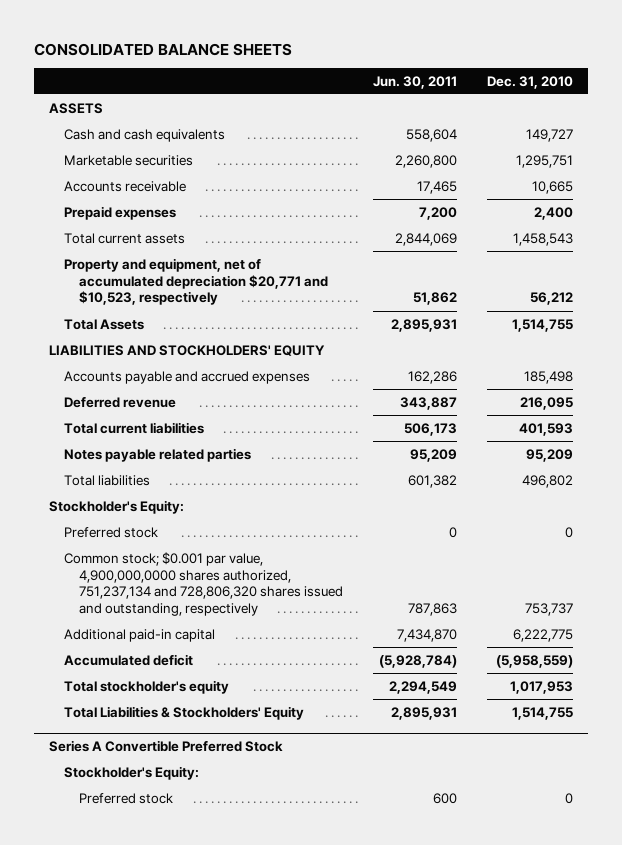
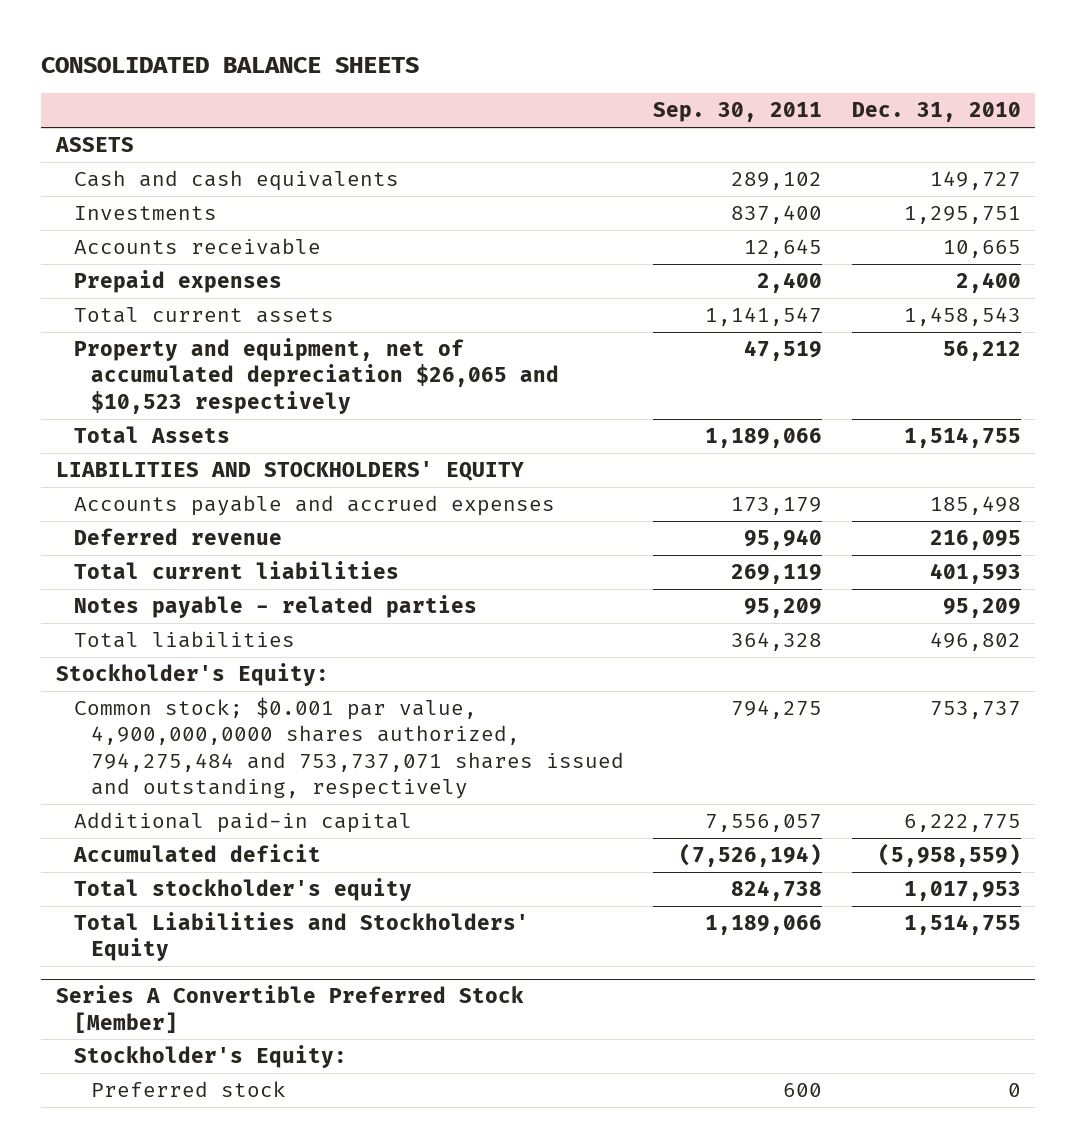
[372,75,457,89] Jun. 30, 2011 -> none
none -> [653,102,823,123] Sep. 30, 2011
[63,154,193,166] Marketable securities -> [73,205,217,220] Investments
[63,257,328,306] Property and equipment, net of accumulated depreciation $20,771 and $10,523, respectively -> [73,337,559,414] Property and equipment, net of accumulated depreciation $26,065 and $10,523 respectively
[63,447,251,462] Notes payable related parties -> [73,594,477,618] Notes payable - related parties
[63,526,158,538] Preferred stock -> none
[63,551,343,617] Common stock; $0.001 par value, 4,900,000,0000 shares authorized, 751,237,134 and 728,806,320 shares issued and outstanding, respectively -> [73,696,624,800] Common stock; $0.001 par value, 4,900,000,0000 shares authorized, 794,275,484 and 753,737,071 shares issued and outstanding, respectively
[63,705,304,720] Total Liabilities & Stockholders' Equity -> [73,911,529,962] Total Liabilities and Stockholders' Equity
[49,740,284,753] Series A Convertible Preferred Stock -> [56,985,525,1033] Series A Convertible Preferred Stock [Member]

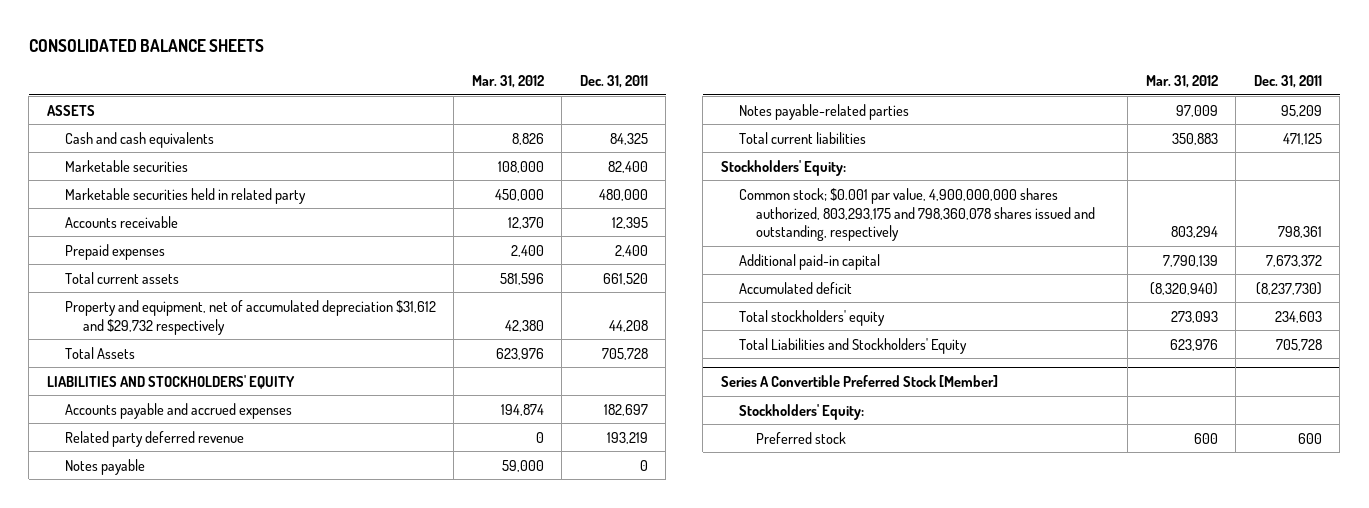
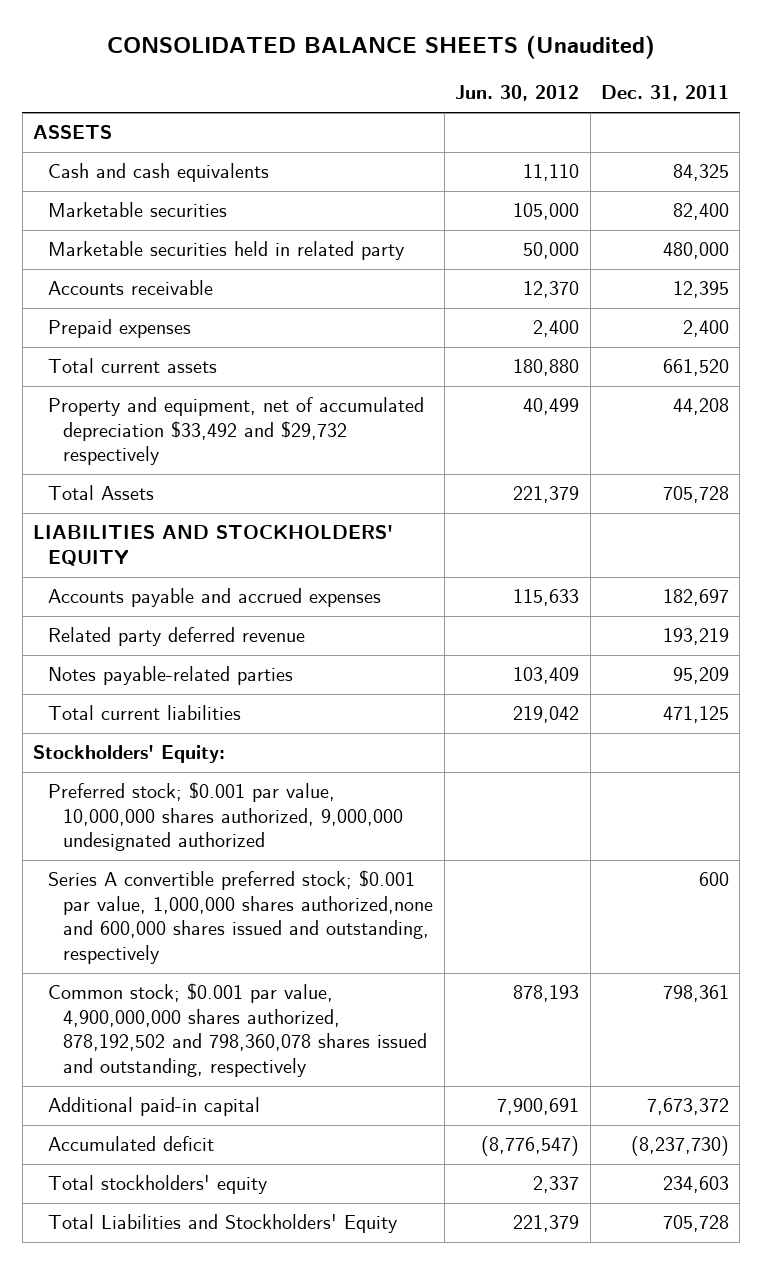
[28,38,264,52] CONSOLIDATED BALANCE SHEETS -> [107,35,656,60] CONSOLIDATED BALANCE SHEETS (Unaudited)
[471,74,544,88] Mar. 31, 2012 -> none
none -> [455,85,580,102] Jun. 30, 2012
[64,299,436,335] Property and equipment, net of accumulated depreciation $31,612 and $29,732 respectively -> [48,397,425,466] Property and equipment, net of accumulated depreciation $33,492 and $29,732 respectively
[64,458,145,475] Notes payable -> none
none -> [48,782,404,852] Preferred stock; $0.001 par value, 10,000,000 shares authorized, 9,000,000 undesignated authorized
none -> [48,870,434,964] Series A convertible preferred stock; $0.001 par value, 1,000,000 shares authorized,none and 600,000 shares issued and outstanding, respectively
[738,187,1096,242] Common stock; $0.001 par value, 4,900,000,000 shares authorized, 803,293,175 and 798,360,078 shares issued and outstanding, respectively -> [48,983,428,1077] Common stock; $0.001 par value, 4,900,000,000 shares authorized, 878,192,502 and 798,360,078 shares issued and outstanding, respectively
[720,375,998,388] Series A Convertible Preferred Stock [Member] -> none
[738,403,864,420] Stockholders' Equity: -> none
[756,431,847,444] Preferred stock -> none

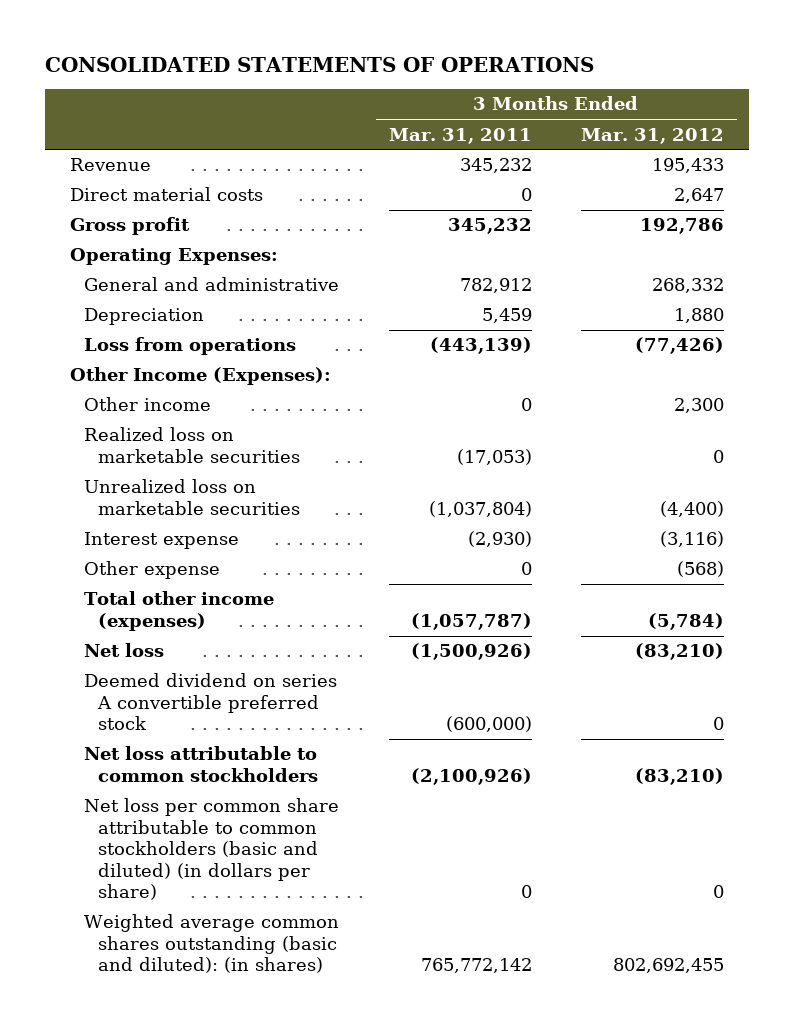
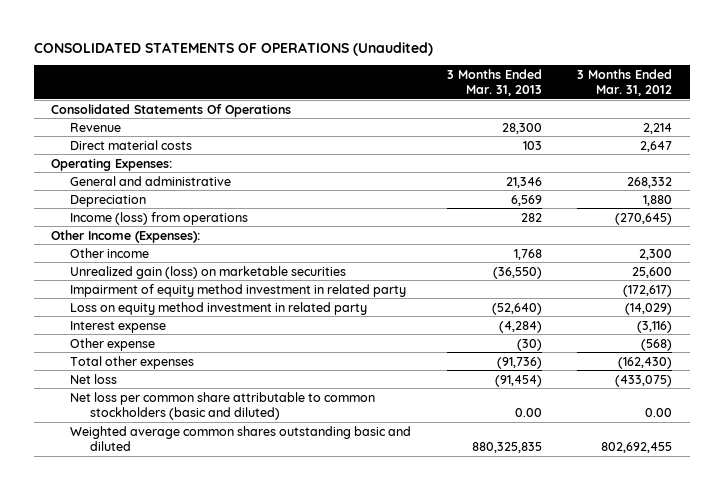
[44,56,594,72] CONSOLIDATED STATEMENTS OF OPERATIONS -> [33,41,433,56] CONSOLIDATED STATEMENTS OF OPERATIONS (Unaudited)
[388,127,532,144] Mar. 31, 2011 -> none
none -> [446,68,542,97] 3 Months Ended Mar. 31, 2013
none -> [51,103,292,117] Consolidated Statements Of Operations
[652,158,725,174] 195,433 -> [643,122,673,134] 2,214
[69,217,190,236] Gross profit -> none
[83,337,296,356] Loss from operations -> [70,211,249,225] Income (loss) from operations
[635,337,725,355] (77,426) -> [615,212,673,225] (270,645)
[83,427,300,463] Realized loss on marketable securities -> none
[83,479,300,515] Unrealized loss on marketable securities -> [70,265,347,279] Unrealized gain (loss) on marketable securities
[660,500,725,517] (4,400) -> [632,266,673,278] 25,600
none -> [70,283,407,297] Impairment of equity method investment in related party
none -> [70,301,368,315] Loss on equity method investment in related party
[83,673,337,731] Deemed dividend on series A convertible preferred stock -> none
[83,746,318,782] Net loss attributable to common stockholders -> none
[83,591,274,631] Total other income (expenses) -> [70,355,195,369] Total other expenses
[648,612,725,630] (5,784) -> [618,356,673,369] (162,430)
[635,643,725,661] (83,210) -> [615,374,673,387] (433,075)
[83,798,339,901] Net loss per common share attributable to common stockholders (basic and diluted) (in dollars per share) -> [70,391,376,421] Net loss per common share attributable to common stockholders (basic and diluted)
[713,885,725,899] 0 -> [645,408,673,418] 0.00
[83,914,339,974] Weighted average common shares outstanding (basic and diluted): (in shares) -> [70,425,412,452] Weighted average common shares outstanding basic and diluted

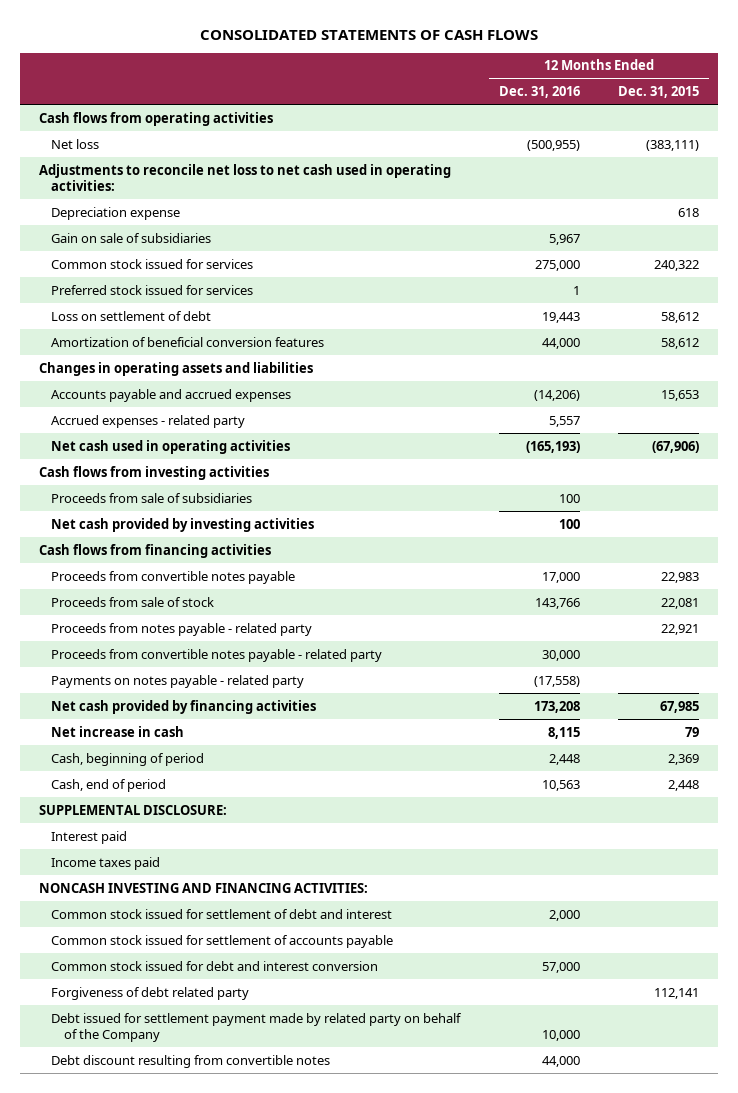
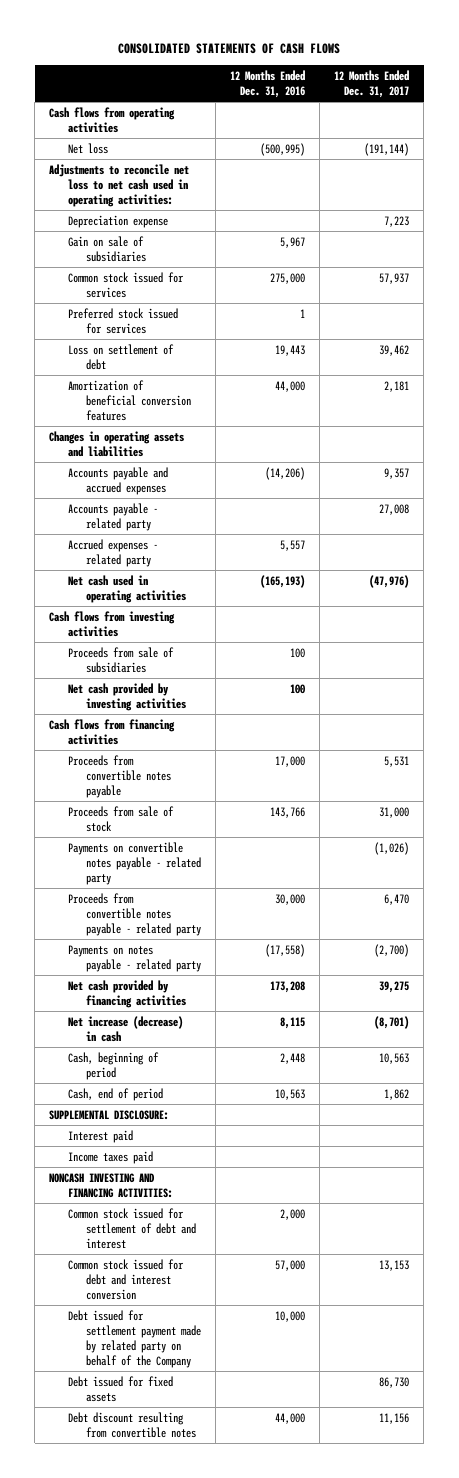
[617,85,699,98] Dec. 31, 2015 -> none
none -> [334,69,410,98] 12 Months Ended Dec. 31, 2017
[526,139,580,151] (500,955) -> [260,142,306,156] (500,995)
none -> [67,502,158,531] Accounts payable - related party
[51,622,313,636] Proceeds from notes payable - related party -> none
none -> [67,841,201,885] Payments on convertible notes payable - related party
[51,725,185,737] Net increase in cash -> [67,1015,183,1042] Net increase (decrease) in cash
[51,934,394,948] Common stock issued for settlement of accounts payable -> none
[51,986,250,1000] Forgiveness of debt related party -> none
none -> [67,1375,173,1402] Debt issued for fixed assets

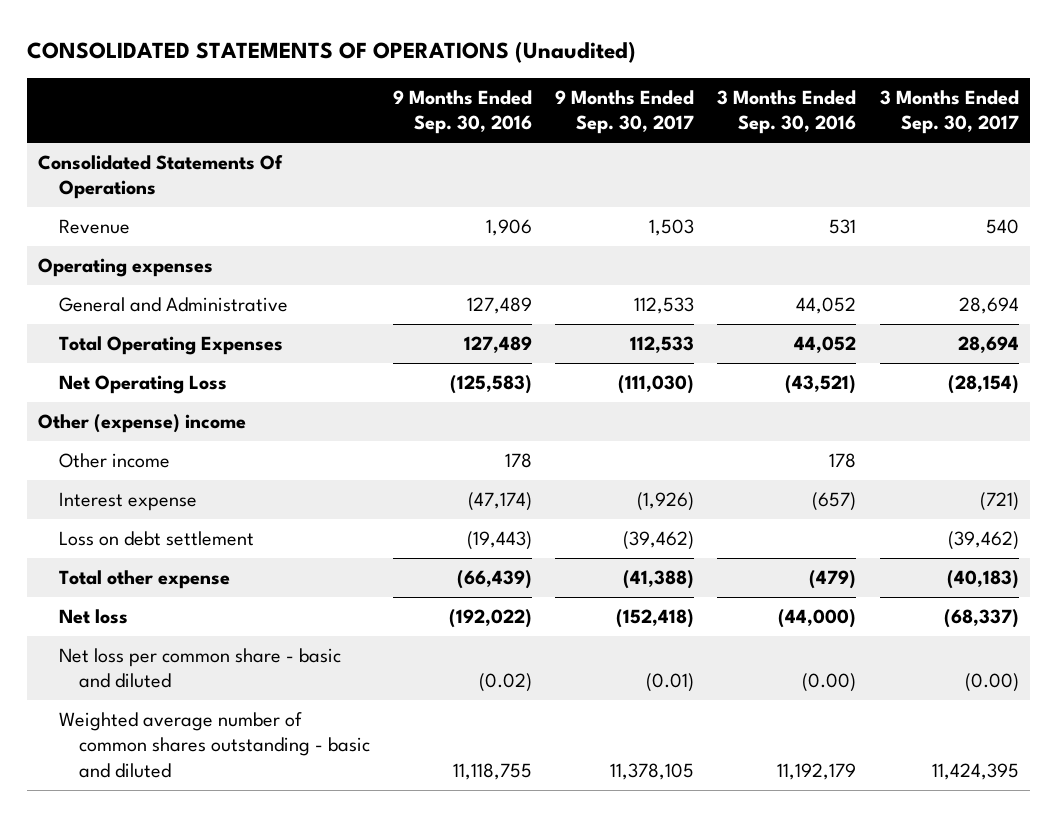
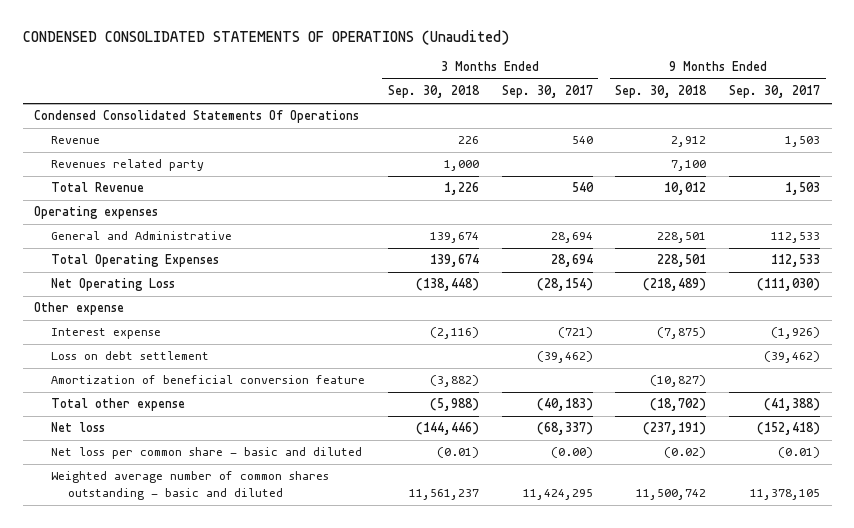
[26,40,636,63] CONSOLIDATED STATEMENTS OF OPERATIONS (Unaudited) -> [22,30,509,46] CONDENSED CONSOLIDATED STATEMENTS OF OPERATIONS (Unaudited)
[392,89,532,135] 9 Months Ended Sep. 30, 2016 -> none
[717,89,857,135] 3 Months Ended Sep. 30, 2016 -> none
none -> [387,85,480,99] Sep. 30, 2018
none -> [615,85,708,99] Sep. 30, 2018
[38,155,284,200] Consolidated Statements Of Operations -> [34,110,360,124] Condensed Consolidated Statements Of Operations
none -> [50,159,204,172] Revenues related party
none -> [50,182,144,193] Total Revenue
[58,453,170,469] Other income -> none
[38,414,247,434] Other (expense) income -> [34,302,125,316] Other expense
none -> [50,375,365,385] Amortization of beneficial conversion feature
[931,762,1019,780] 11,424,395 -> [522,488,593,500] 11,424,295

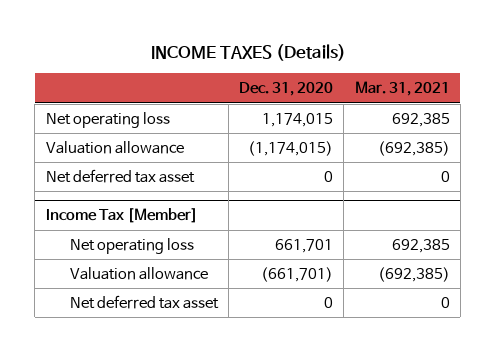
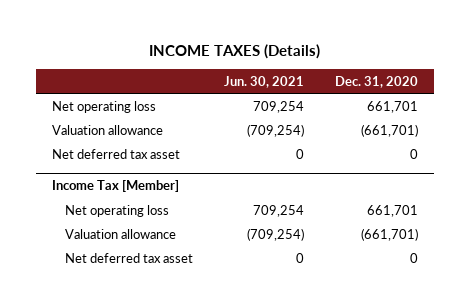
[354,81,450,97] Mar. 31, 2021 -> none
none -> [223,75,304,88] Jun. 30, 2021
[262,113,334,128] 1,174,015 -> [367,100,419,113] 661,701
[248,141,334,157] (1,174,015) -> [361,123,419,137] (661,701)

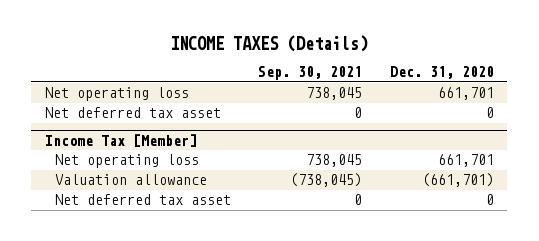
[223,75,304,88] Jun. 30, 2021 -> none
none -> [258,66,363,81] Sep. 30, 2021
[52,124,164,135] Valuation allowance -> none

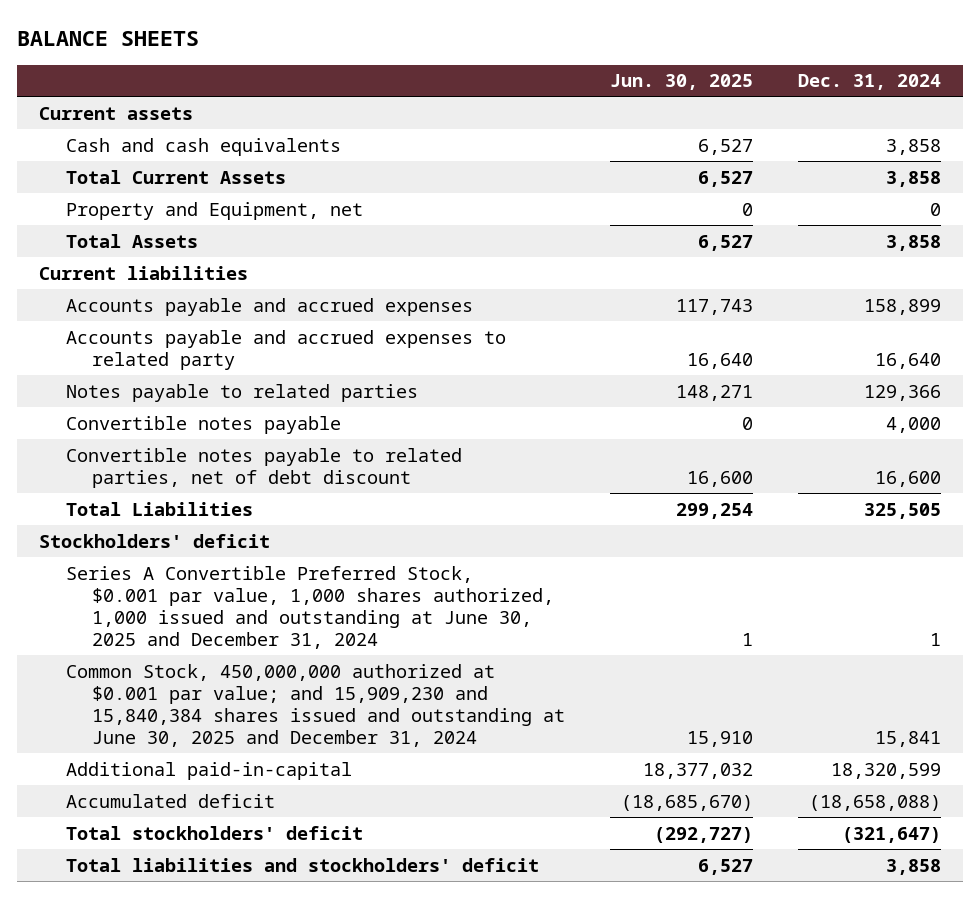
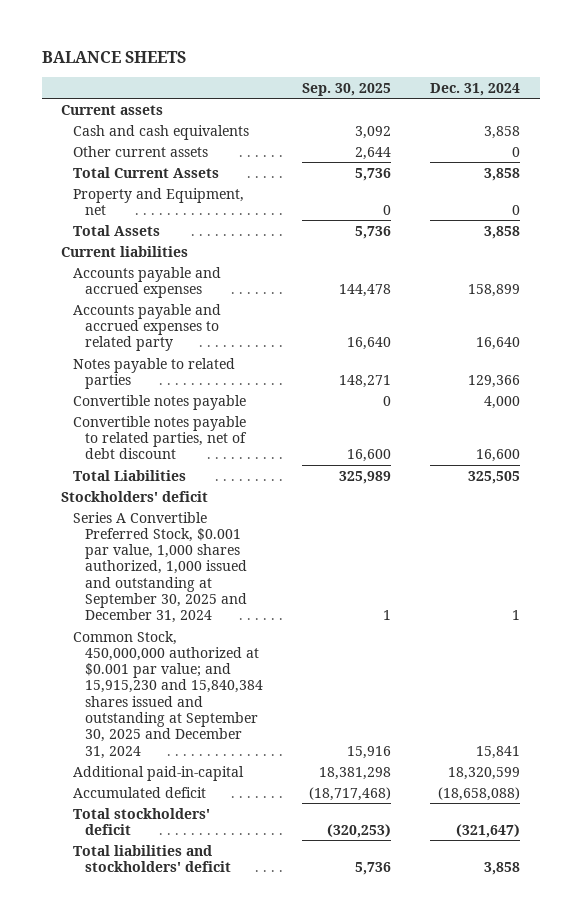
[610,74,754,91] Jun. 30, 2025 -> none
none -> [302,82,392,96] Sep. 30, 2025
none -> [73,145,209,157] Other current assets
[65,565,555,649] Series A Convertible Preferred Stock, $0.001 par value, 1,000 shares authorized, 1,000 issued and outstanding at June 30, 2025 and December 31, 2024 -> [73,511,248,624] Series A Convertible Preferred Stock, $0.001 par value, 1,000 shares authorized, 1,000 issued and outstanding at September 30, 2025 and December 31, 2024
[65,663,566,747] Common Stock, 450,000,000 authorized at $0.001 par value; and 15,909,230 and 15,840,384 shares issued and outstanding at June 30, 2025 and December 31, 2024 -> [73,630,264,759] Common Stock, 450,000,000 authorized at $0.001 par value; and 15,915,230 and 15,840,384 shares issued and outstanding at September 30, 2025 and December 31, 2024

